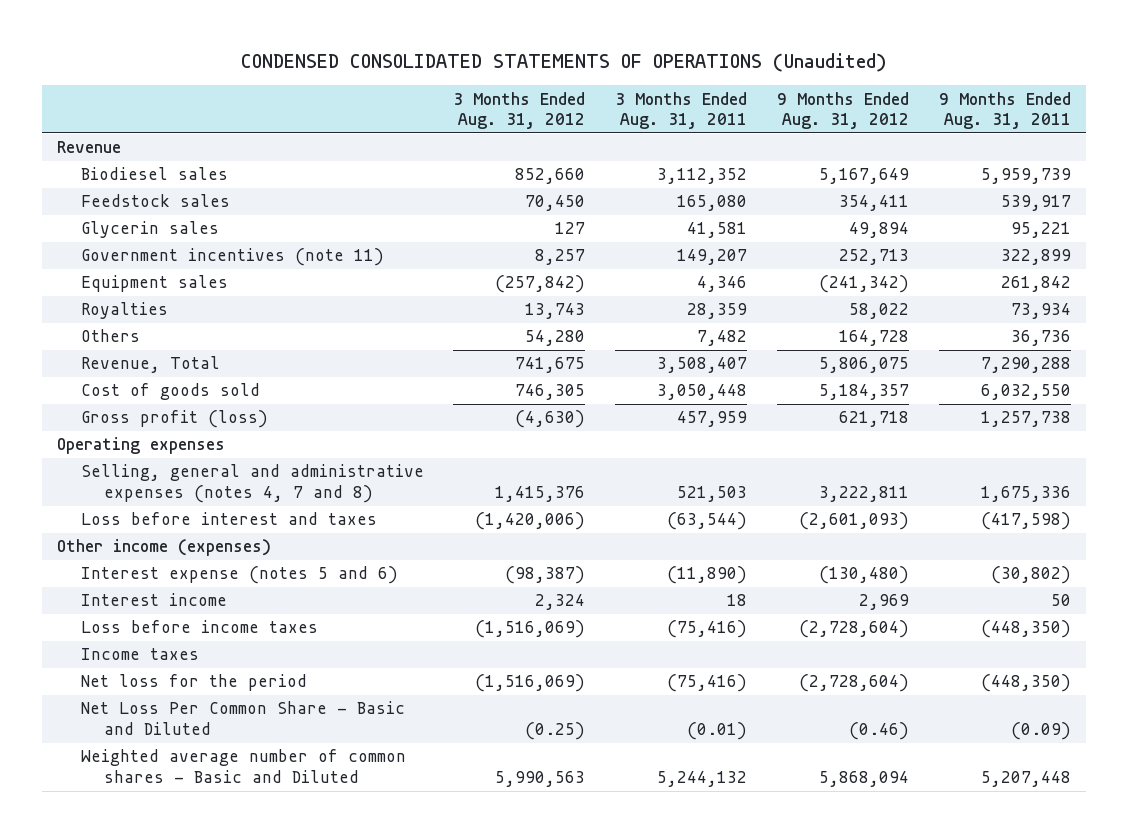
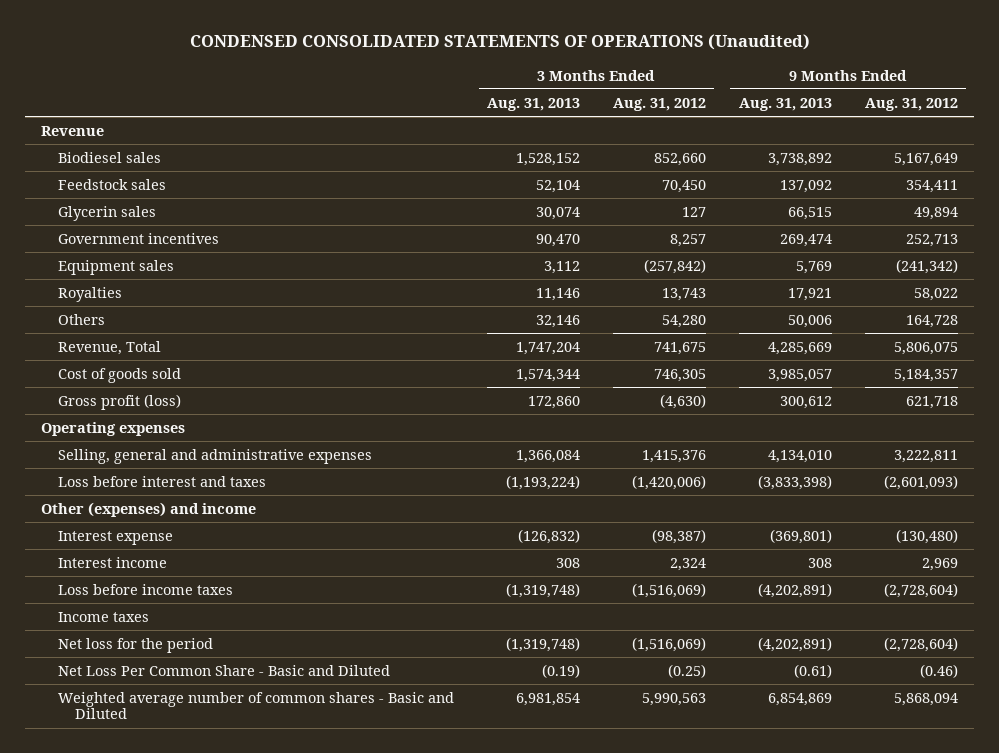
[615,91,748,130] 3 Months Ended Aug. 31, 2011 -> none
[939,91,1072,130] 9 Months Ended Aug. 31, 2011 -> none
none -> [486,97,580,111] Aug. 31, 2013
none -> [738,97,832,111] Aug. 31, 2013
[80,248,384,267] Government incentives (note 11) -> [58,232,220,244] Government incentives
[80,464,424,504] Selling, general and administrative expenses (notes 4, 7 and 8) -> [58,448,373,464] Selling, general and administrative expenses
[56,539,271,557] Other income (expenses) -> [41,501,257,517] Other (expenses) and income
[80,566,398,585] Interest expense (notes 5 and 6) -> [58,530,174,545] Interest expense

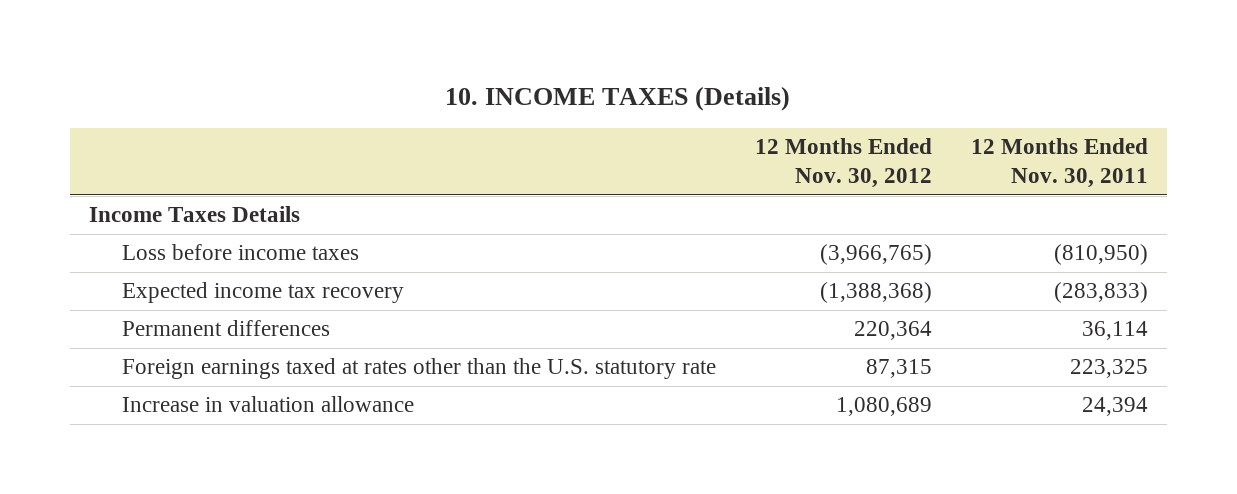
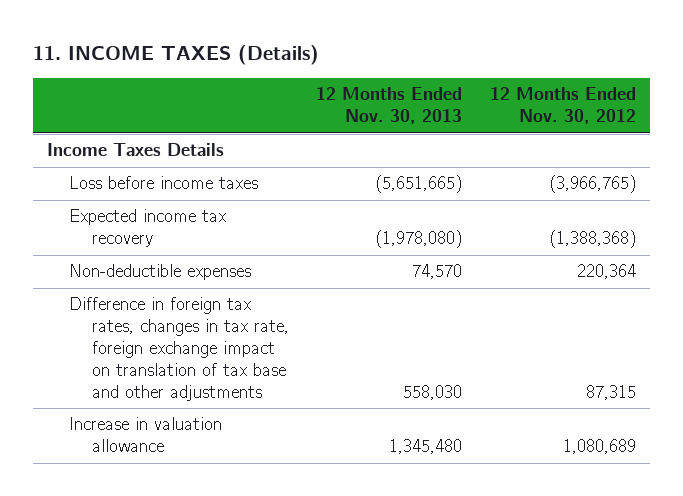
[445,86,791,112] 10. INCOME TAXES (Details) -> [32,45,319,66] 11. INCOME TAXES (Details)
[970,138,1148,189] 12 Months Ended Nov. 30, 2011 -> none
none -> [316,87,463,125] 12 Months Ended Nov. 30, 2013
[122,320,331,337] Permanent differences -> [69,264,252,281] Non-deductible expenses
[122,358,717,380] Foreign earnings taxed at rates other than the U.S. statutory rate -> [69,297,289,401] Difference in foreign tax rates, changes in tax rate, foreign exchange impact on translation of tax base and other adjustments

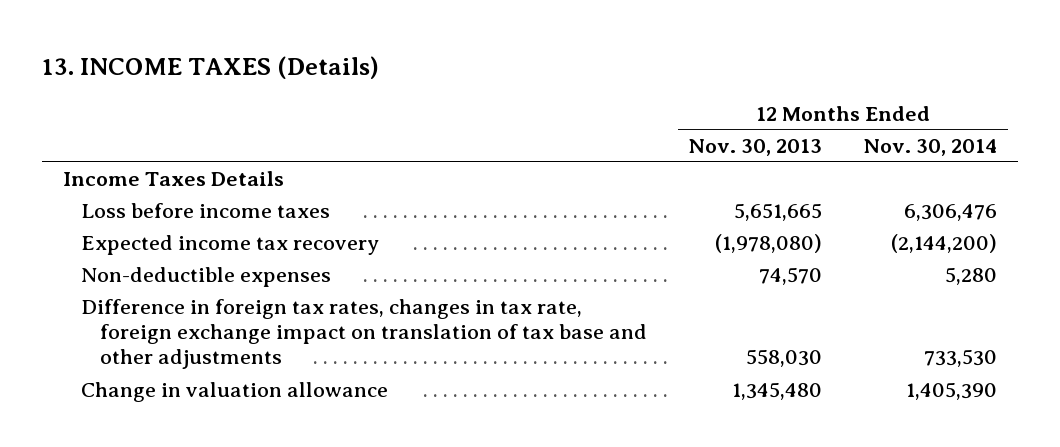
[32,45,319,66] 11. INCOME TAXES (Details) -> [41,56,379,80] 13. INCOME TAXES (Details)
[490,87,637,125] 12 Months Ended Nov. 30, 2012 -> none
none -> [863,138,998,156] Nov. 30, 2014
[375,175,463,194] (5,651,665) -> [734,202,823,221] 5,651,665
[69,417,223,453] Increase in valuation allowance -> [81,381,389,402] Change in valuation allowance

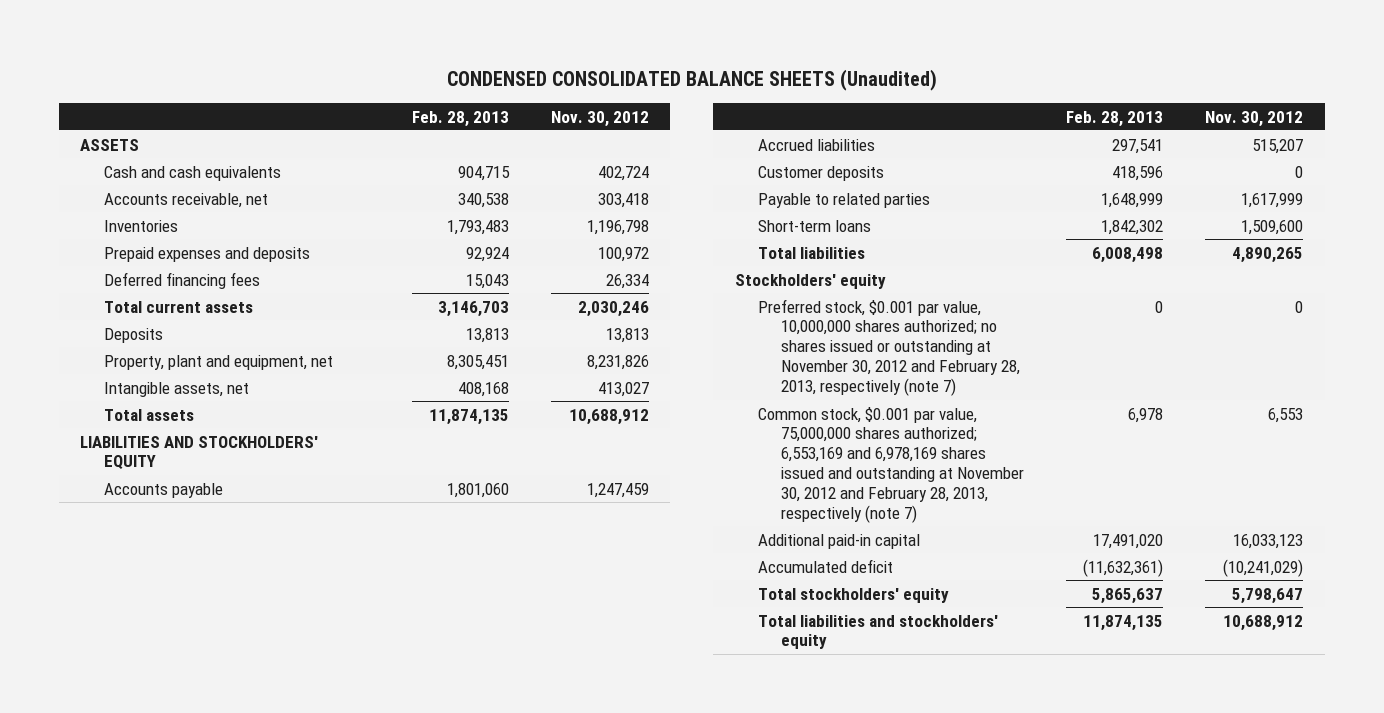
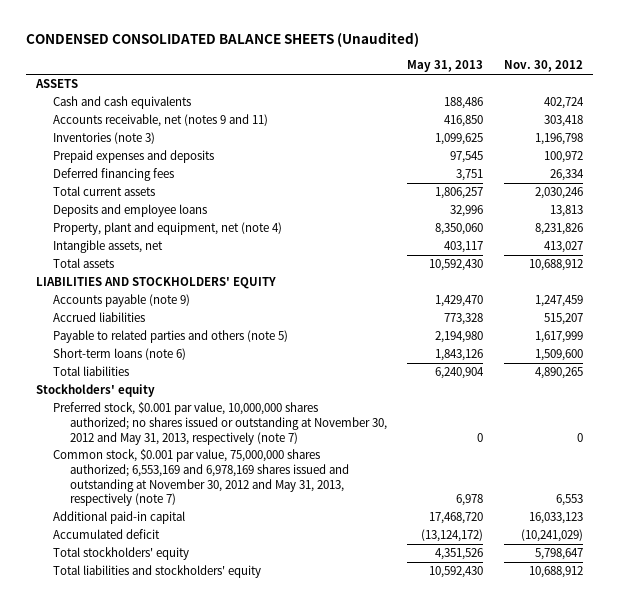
[411,110,509,127] Feb. 28, 2013 -> none
none -> [407,60,484,73] May 31, 2013
[103,192,268,208] Accounts receivable, net -> [52,114,268,128] Accounts receivable, net (notes 9 and 11)
[103,219,178,232] Inventories -> [52,132,155,145] Inventories (note 3)
[103,327,163,343] Deposits -> [52,204,207,218] Deposits and employee loans
[103,354,333,370] Property, plant and equipment, net -> [52,222,282,236] Property, plant and equipment, net (note 4)
[103,482,223,498] Accounts payable -> [52,294,190,308] Accounts payable (note 9)
[757,165,884,181] Customer deposits -> none
[757,192,930,208] Payable to related parties -> [52,330,288,344] Payable to related parties and others (note 5)
[757,219,871,232] Short-term loans -> [52,348,186,361] Short-term loans (note 6)
[757,298,1020,397] Preferred stock, $0.001 par value, 10,000,000 shares authorized; no shares issued or outstanding at November 30, 2012 and February 28, 2013, respectively (note 7) -> [52,402,387,445] Preferred stock, $0.001 par value, 10,000,000 shares authorized; no shares issued or outstanding at November 30, 2012 and May 31, 2013, respectively (note 7)
[757,406,1024,524] Common stock, $0.001 par value, 75,000,000 shares authorized; 6,553,169 and 6,978,169 shares issued and outstanding at November 30, 2012 and February 28, 2013, respectively (note 7) -> [52,449,349,507] Common stock, $0.001 par value, 75,000,000 shares authorized; 6,553,169 and 6,978,169 shares issued and outstanding at November 30, 2012 and May 31, 2013, respectively (note 7)

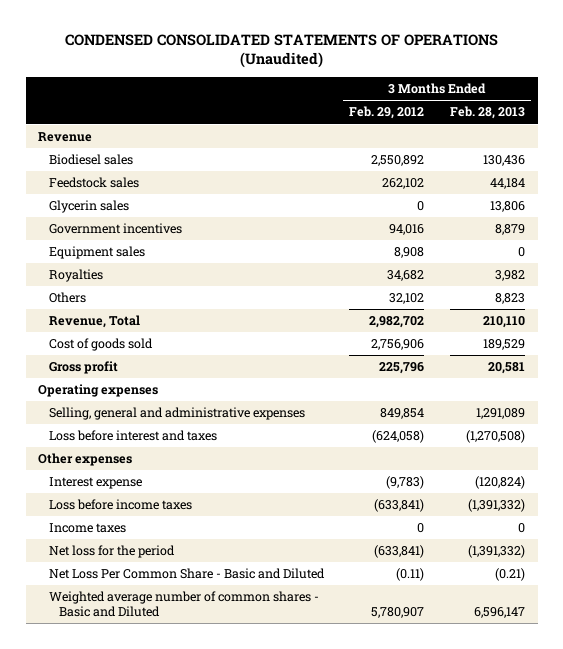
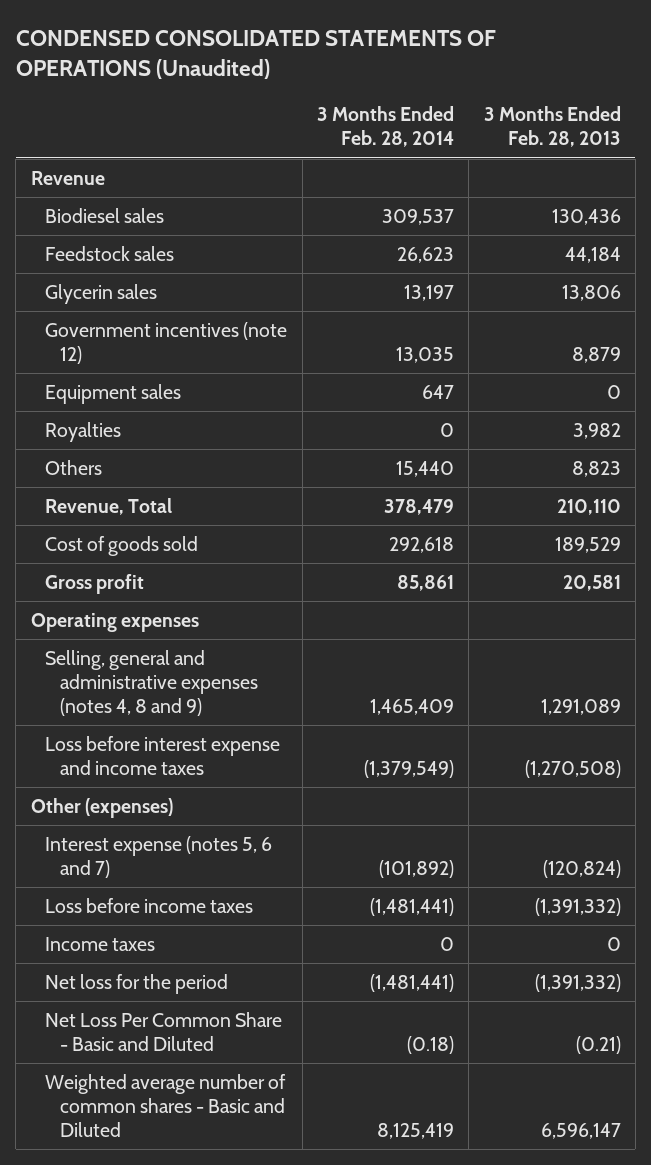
[349,106,425,120] Feb. 29, 2012 -> none
none -> [316,106,454,148] 3 Months Ended Feb. 28, 2014
[48,223,182,235] Government incentives -> [45,321,288,364] Government incentives (note 12)
[48,407,305,421] Selling, general and administrative expenses -> [45,649,258,716] Selling, general and administrative expenses (notes 4, 8 and 9)
[48,430,217,442] Loss before interest and taxes -> [45,735,281,775] Loss before interest expense and income taxes
[38,453,133,467] Other expenses -> [30,797,173,818] Other (expenses)
[48,477,142,490] Interest expense -> [45,835,273,878] Interest expense (notes 5, 6 and 7)

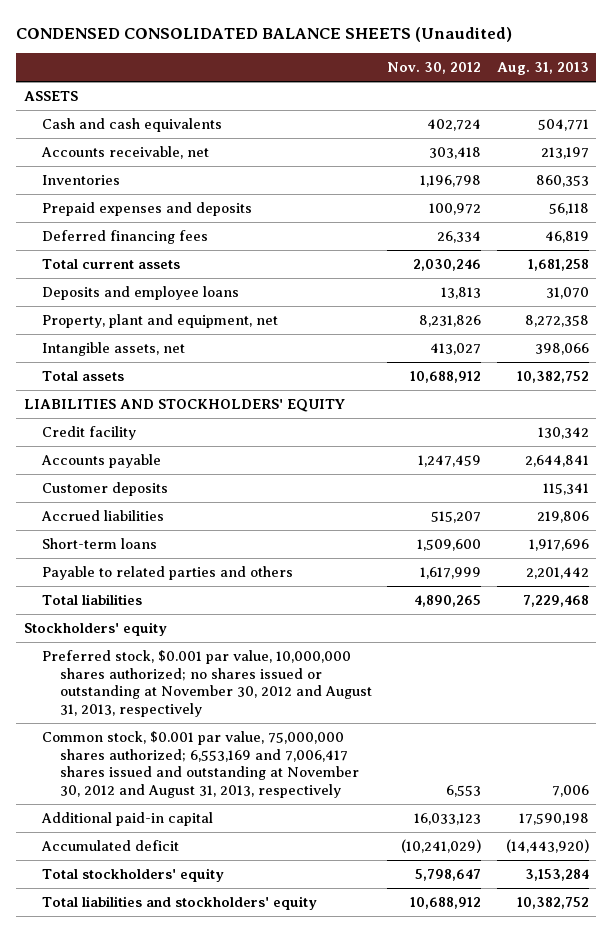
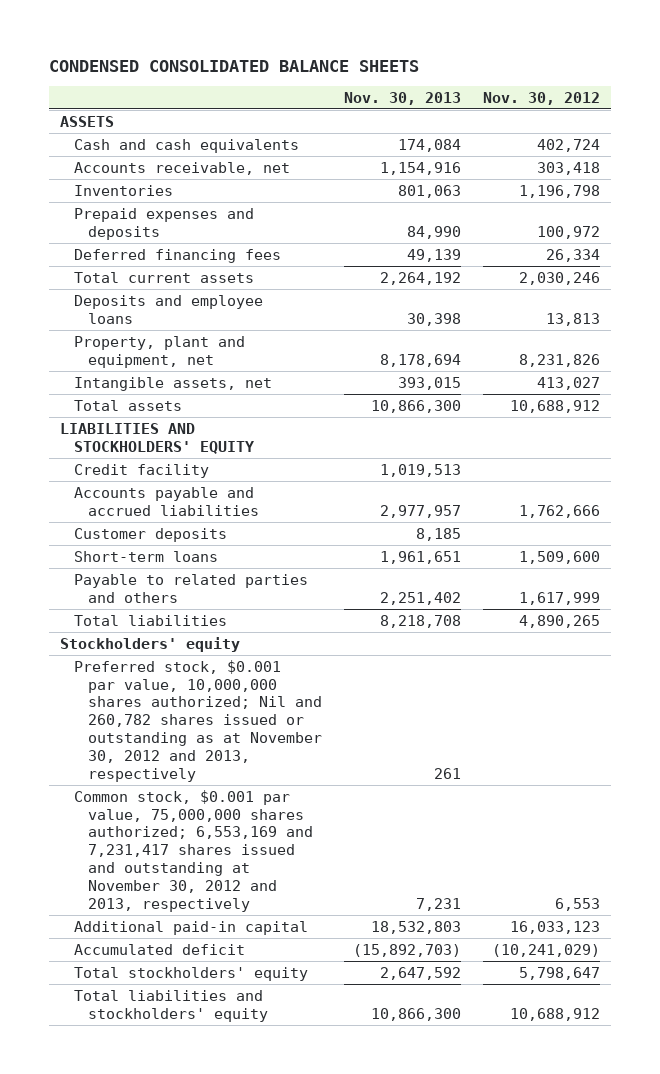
[16,26,513,42] CONDENSED CONSOLIDATED BALANCE SHEETS (Unaudited) -> [48,59,419,72] CONDENSED CONSOLIDATED BALANCE SHEETS
[496,62,589,76] Aug. 31, 2013 -> none
none -> [343,91,461,105] Nov. 30, 2013
[41,453,162,468] Accounts payable -> none
none -> [73,486,259,516] Accounts payable and accrued liabilities
[41,509,165,521] Accrued liabilities -> none
[42,649,373,718] Preferred stock, $0.001 par value, 10,000,000 shares authorized; no shares issued or outstanding at November 30, 2012 and August 31, 2013, respectively -> [73,659,322,782] Preferred stock, $0.001 par value, 10,000,000 shares authorized; Nil and 260,782 shares issued or outstanding as at November 30, 2012 and 2013, respectively
[42,730,360,799] Common stock, $0.001 par value, 75,000,000 shares authorized; 6,553,169 and 7,006,417 shares issued and outstanding at November 30, 2012 and August 31, 2013, respectively -> [73,789,313,912] Common stock, $0.001 par value, 75,000,000 shares authorized; 6,553,169 and 7,231,417 shares issued and outstanding at November 30, 2012 and 2013, respectively

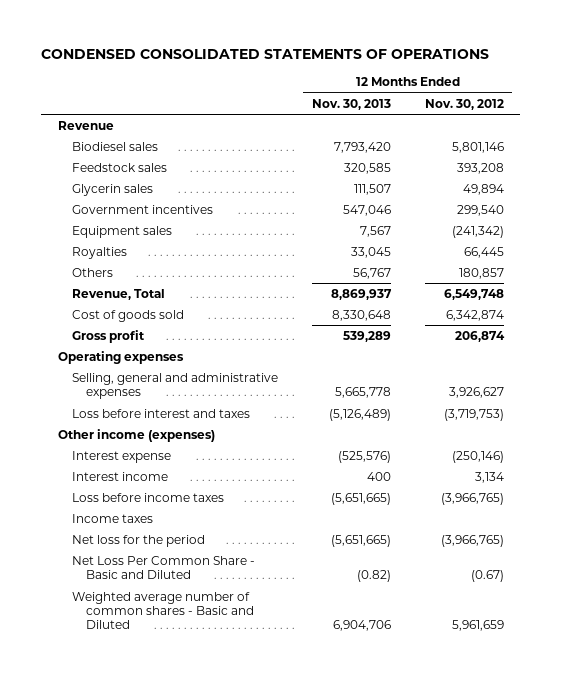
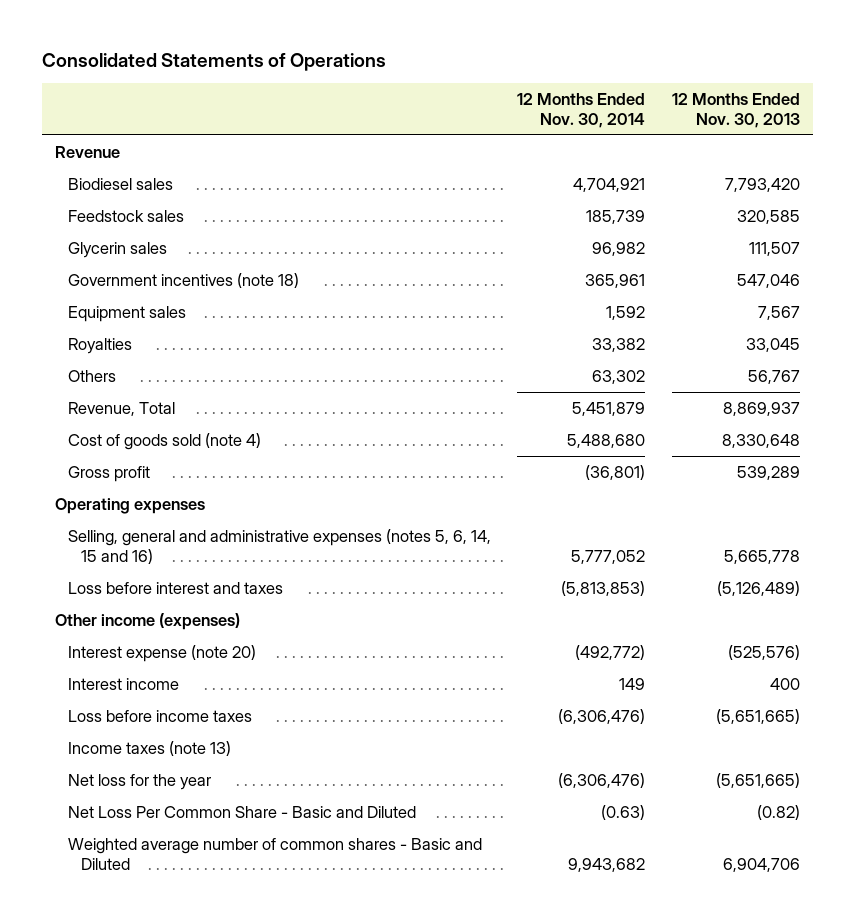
[40,49,489,60] CONDENSED CONSOLIDATED STATEMENTS OF OPERATIONS -> [41,52,386,71] Consolidated Statements of Operations
[424,98,504,110] Nov. 30, 2012 -> none
none -> [517,93,646,129] 12 Months Ended Nov. 30, 2014
[71,204,213,214] Government incentives -> [68,272,300,288] Government incentives (note 18)
[71,309,184,322] Cost of goods sold -> [68,432,262,450] Cost of goods sold (note 4)
[71,372,278,400] Selling, general and administrative expenses -> [68,528,492,564] Selling, general and administrative expenses (notes 5, 6, 14, 15 and 16)
[71,450,171,463] Interest expense -> [68,644,257,662] Interest expense (note 20)
[71,513,153,523] Income taxes -> [68,740,232,756] Income taxes (note 13)
[71,534,205,547] Net loss for the period -> [68,773,212,790] Net loss for the year

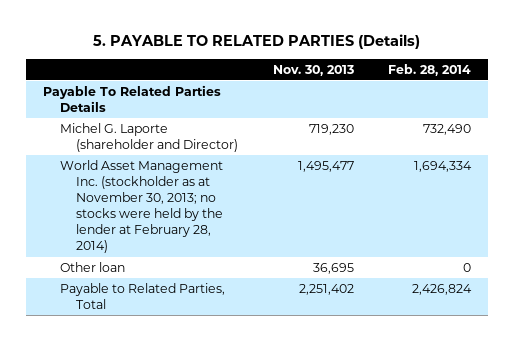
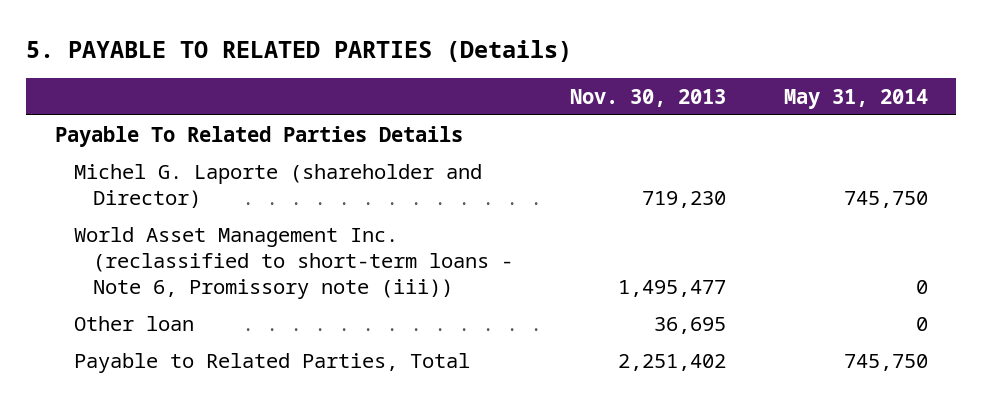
[387,63,471,76] Feb. 28, 2014 -> none
none -> [783,88,928,109] May 31, 2014
[59,160,224,254] World Asset Management Inc. (stockholder as at November 30, 2013; no stocks were held by the lender at February 28, 2014) -> [73,226,513,299] World Asset Management Inc. (reclassified to short-term loans - Note 6, Promissory note (iii))

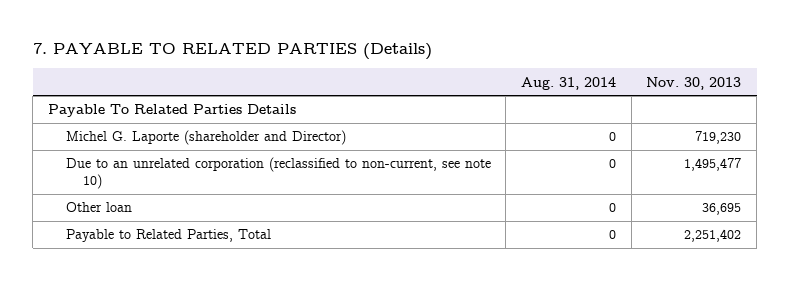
[25,39,572,62] 5. PAYABLE TO RELATED PARTIES (Details) -> [32,43,432,61] 7. PAYABLE TO RELATED PARTIES (Details)
[783,88,928,109] May 31, 2014 -> none
none -> [521,76,617,90] Aug. 31, 2014
[73,226,513,299] World Asset Management Inc. (reclassified to short-term loans - Note 6, Promissory note (iii)) -> [65,157,491,190] Due to an unrelated corporation (reclassified to non-current, see note 10)

